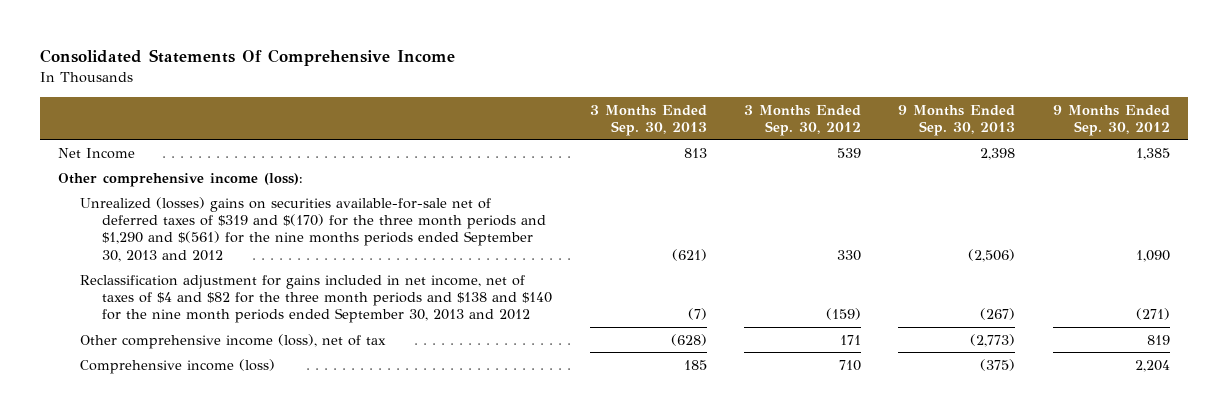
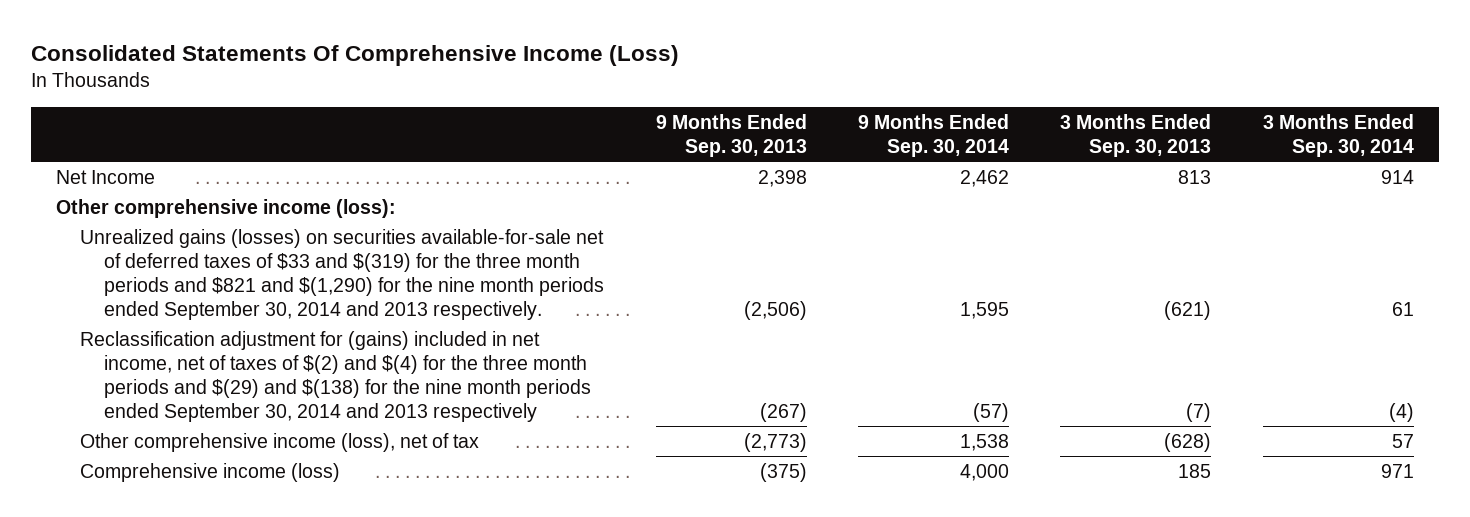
[39,49,455,67] Consolidated Statements Of Comprehensive Income -> [30,44,679,66] Consolidated Statements Of Comprehensive Income (Loss)
[743,104,861,136] 3 Months Ended Sep. 30, 2012 -> none
[1052,104,1170,136] 9 Months Ended Sep. 30, 2012 -> none
none -> [858,113,1010,157] 9 Months Ended Sep. 30, 2014
none -> [1262,113,1414,157] 3 Months Ended Sep. 30, 2014
[80,196,547,262] Unrealized (losses) gains on securities available-for-sale net of deferred taxes of $319 and $(170) for the three month periods and $1,290 and $(561) for the nine months periods ended September 30, 2013 and 2012 -> [80,228,605,320] Unrealized gains (losses) on securities available-for-sale net of deferred taxes of $33 and $(319) for the three month periods and $821 and $(1,290) for the nine month periods ended September 30, 2014 and 2013 respectively.
[80,274,553,324] Reclassification adjustment for gains included in net income, net of taxes of $4 and $82 for the three month periods and $138 and $140 for the nine month periods ended September 30, 2013 and 2012 -> [80,330,592,422] Reclassification adjustment for (gains) included in net income, net of taxes of $(2) and $(4) for the three month periods and $(29) and $(138) for the nine month periods ended September 30, 2014 and 2013 respectively

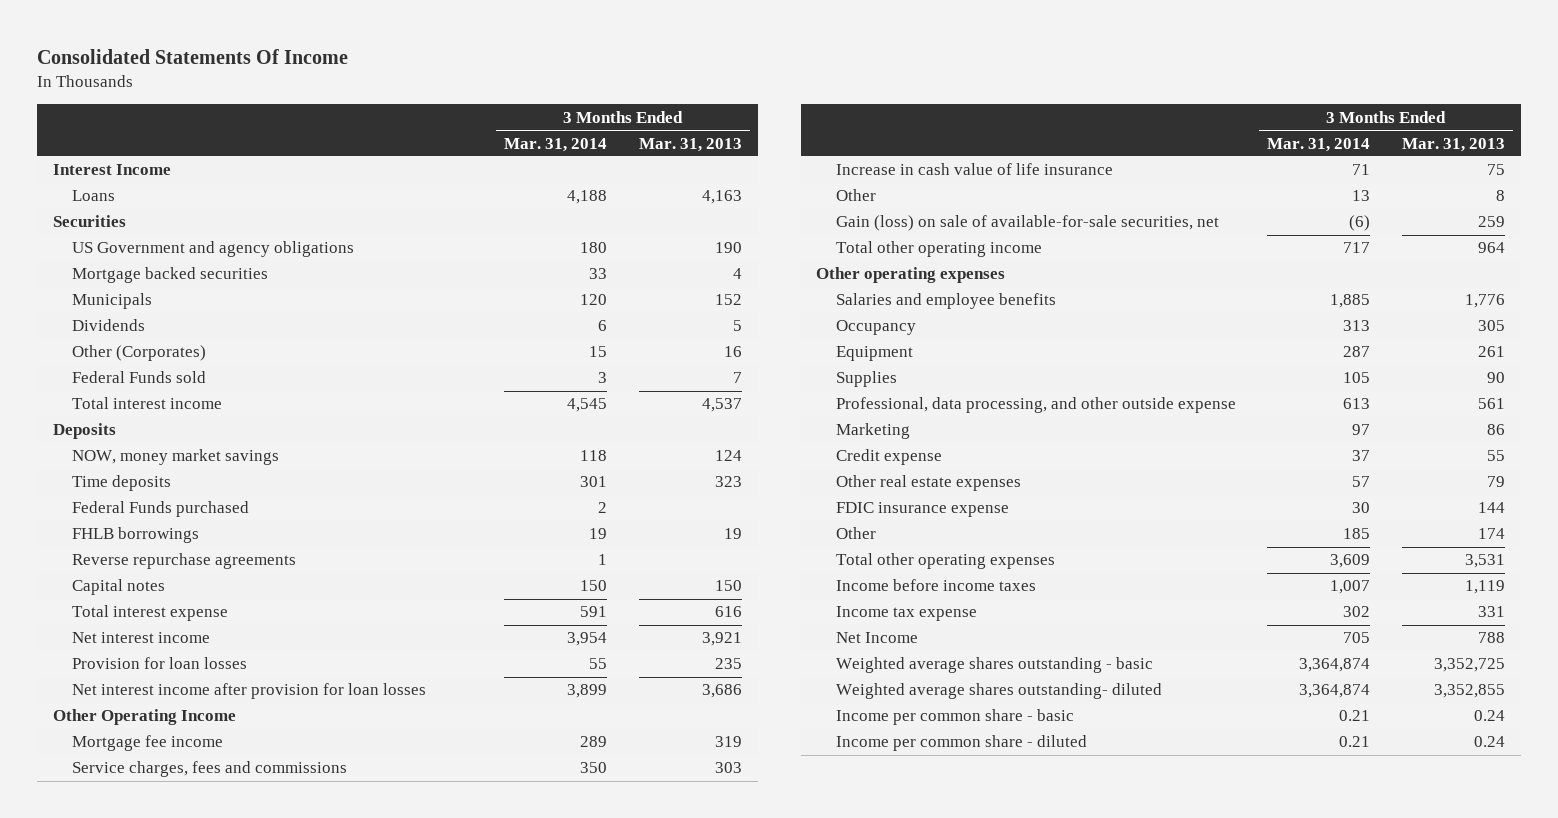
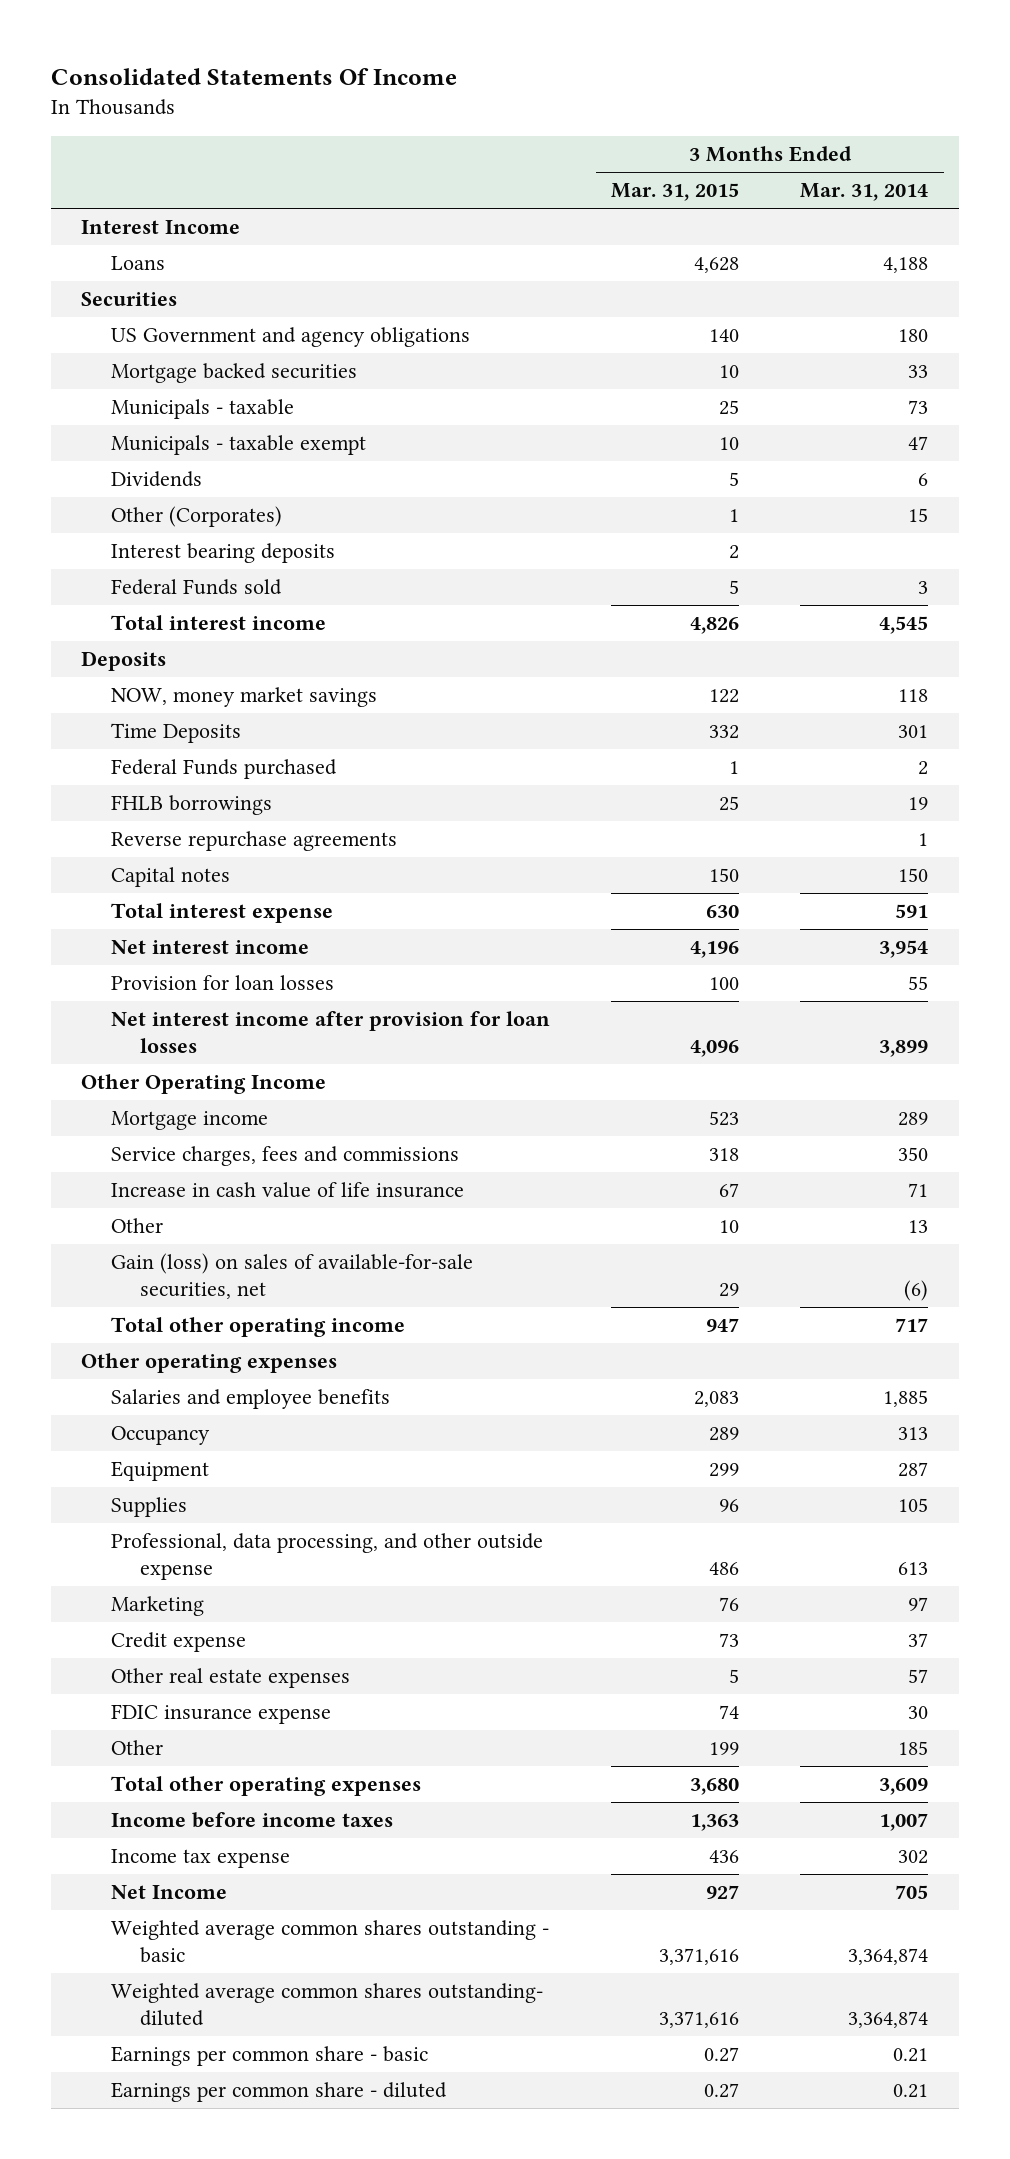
[638,137,742,152] Mar. 31, 2013 -> none
none -> [611,183,740,202] Mar. 31, 2015
[72,293,153,310] Municipals -> [110,399,294,420] Municipals - taxable
[579,294,607,306] 120 -> [908,400,929,415] 73
none -> [110,435,366,456] Municipals - taxable exempt
none -> [110,543,335,564] Interest bearing deposits
[72,475,172,492] Time deposits -> [110,723,241,744] Time Deposits
[72,735,224,752] Mortgage fee income -> [110,1111,268,1131] Mortgage income
[835,215,1219,232] Gain (loss) on sale of available-for-sale securities, net -> [110,1253,473,1299] Gain (loss) on sales of available-for-sale securities, net
[835,657,1153,674] Weighted average shares outstanding - basic -> [110,1920,549,1963] Weighted average common shares outstanding - basic
[835,683,1162,700] Weighted average shares outstanding- diluted -> [110,1983,543,2026] Weighted average common shares outstanding- diluted
[835,709,1074,726] Income per common share - basic -> [110,2046,428,2067] Earnings per common share - basic
[835,735,1087,752] Income per common share - diluted -> [110,2082,447,2103] Earnings per common share - diluted

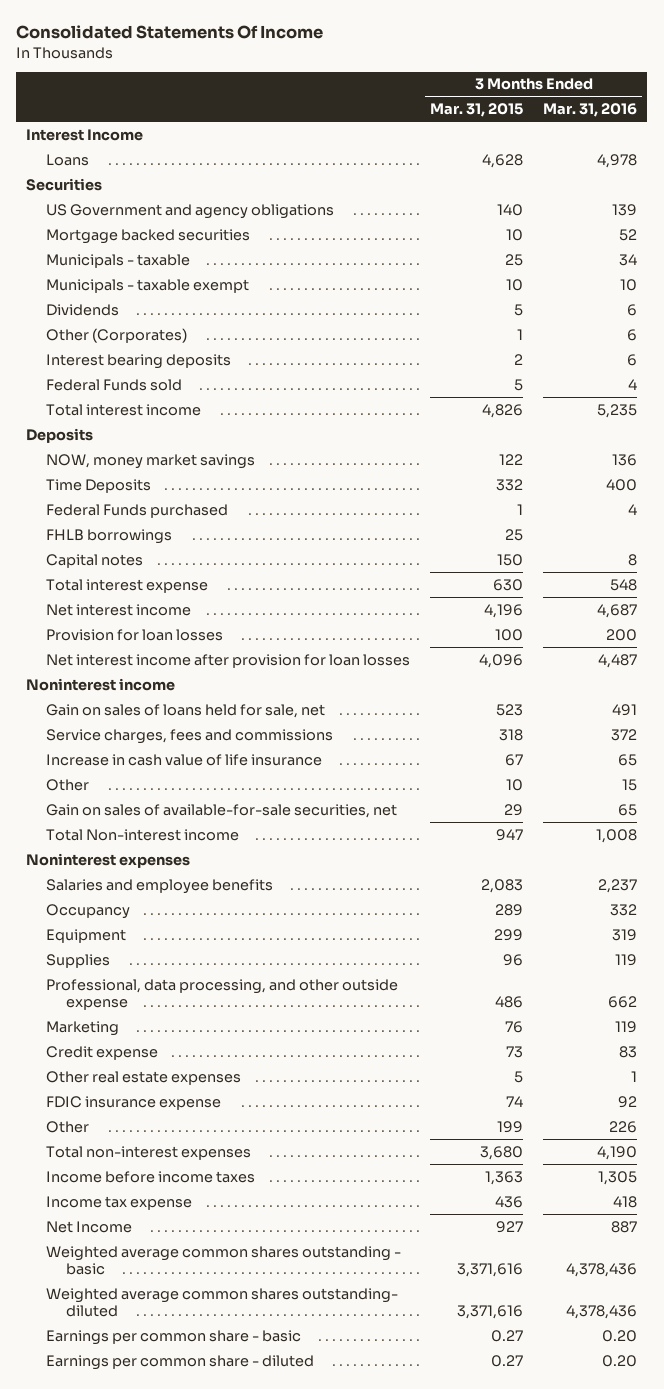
[800,183,929,202] Mar. 31, 2014 -> none
none -> [543,103,638,118] Mar. 31, 2016
[110,831,397,852] Reverse repurchase agreements -> none
[81,1074,327,1095] Other Operating Income -> [26,677,176,691] Noninterest income
[110,1111,268,1131] Mortgage income -> [45,703,325,718] Gain on sales of loans held for sale, net
[110,1253,473,1299] Gain (loss) on sales of available-for-sale securities, net -> [45,803,397,818] Gain on sales of available-for-sale securities, net
[110,1317,405,1338] Total other operating income -> [45,828,239,841] Total Non-interest income
[81,1353,338,1374] Other operating expenses -> [26,852,191,868] Noninterest expenses
[110,1776,421,1797] Total other operating expenses -> [45,1145,251,1160] Total non-interest expenses

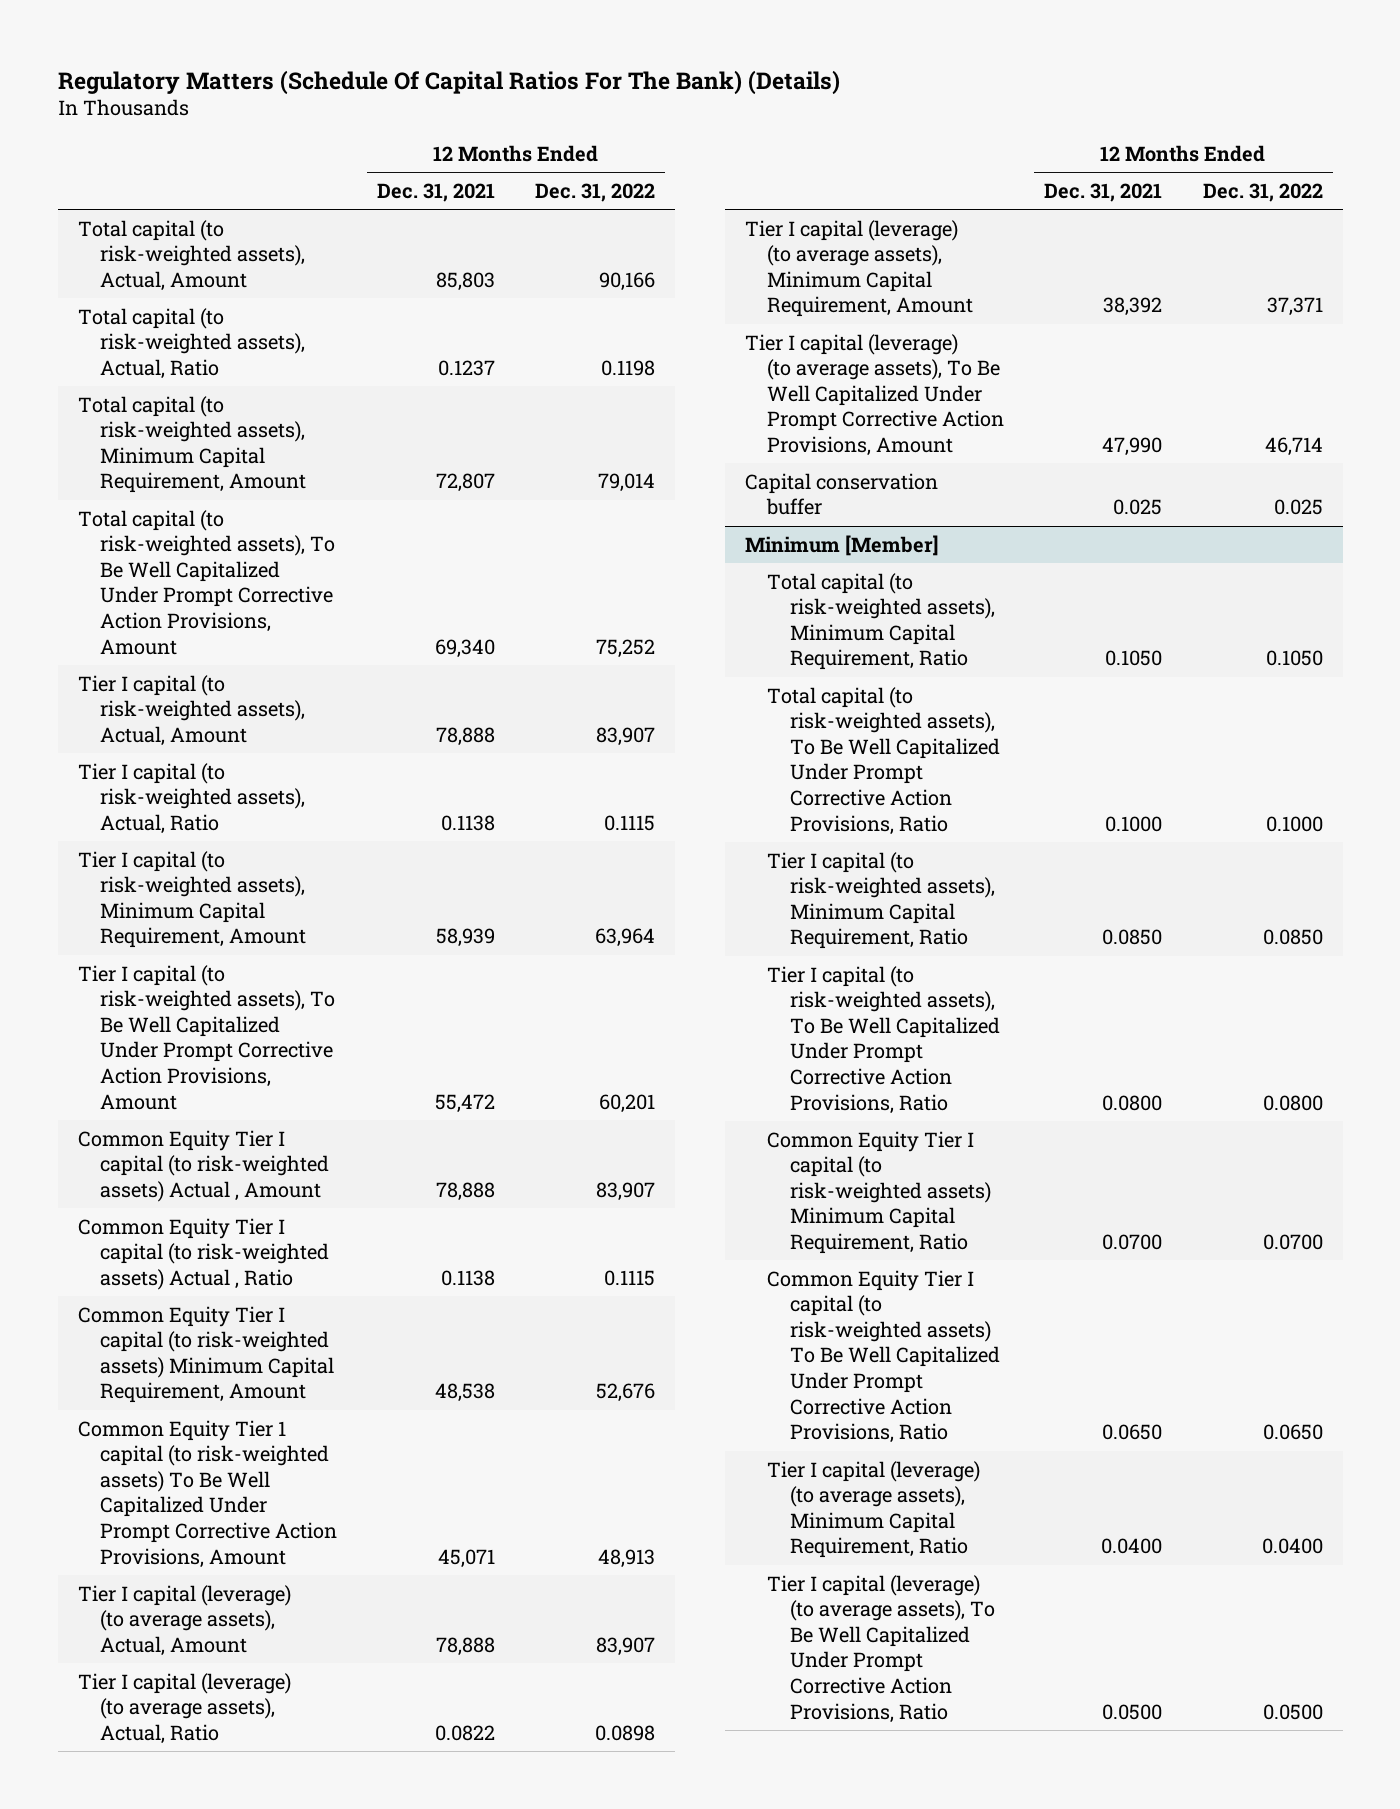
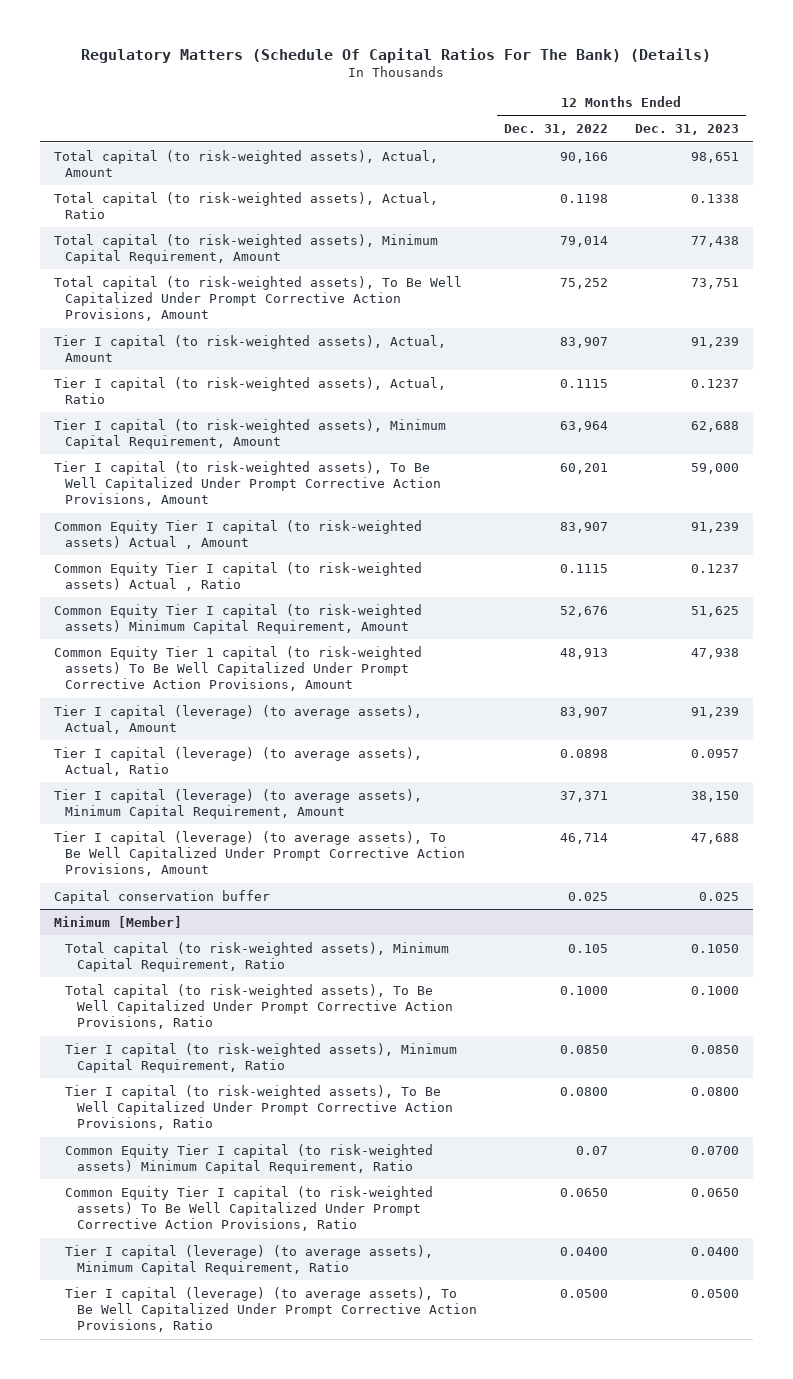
[377,182,496,202] Dec. 31, 2021 -> none
none -> [635,124,740,136] Dec. 31, 2023
[1265,650,1323,667] 0.1050 -> [567,943,608,953] 0.105
[1262,1234,1323,1251] 0.0700 -> [575,1145,608,1155] 0.07

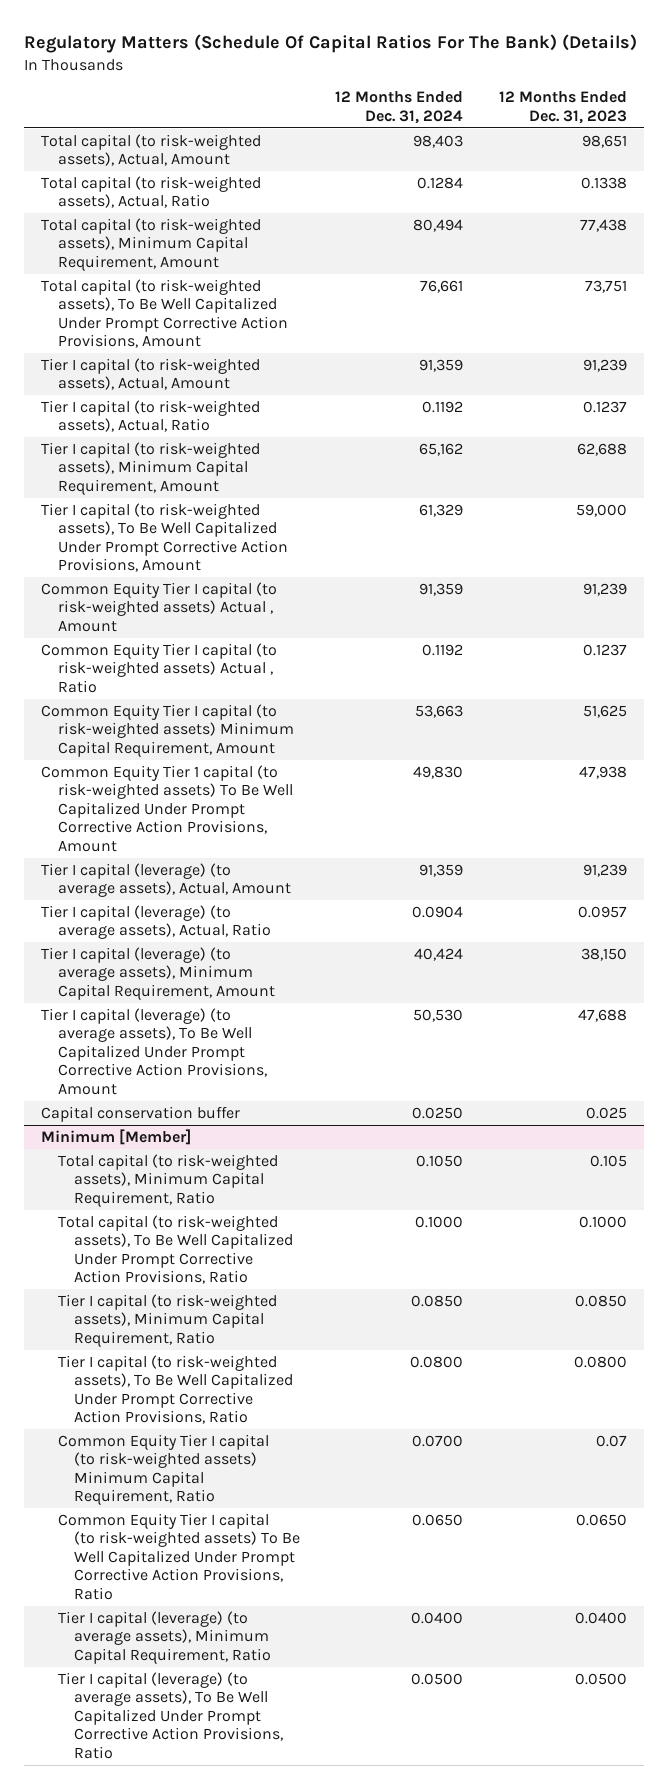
[503,124,608,136] Dec. 31, 2022 -> none
none -> [335,91,464,124] 12 Months Ended Dec. 31, 2024
[691,943,740,953] 0.1050 -> [589,1154,627,1167] 0.105
[691,1145,740,1155] 0.0700 -> [595,1434,627,1447] 0.07

